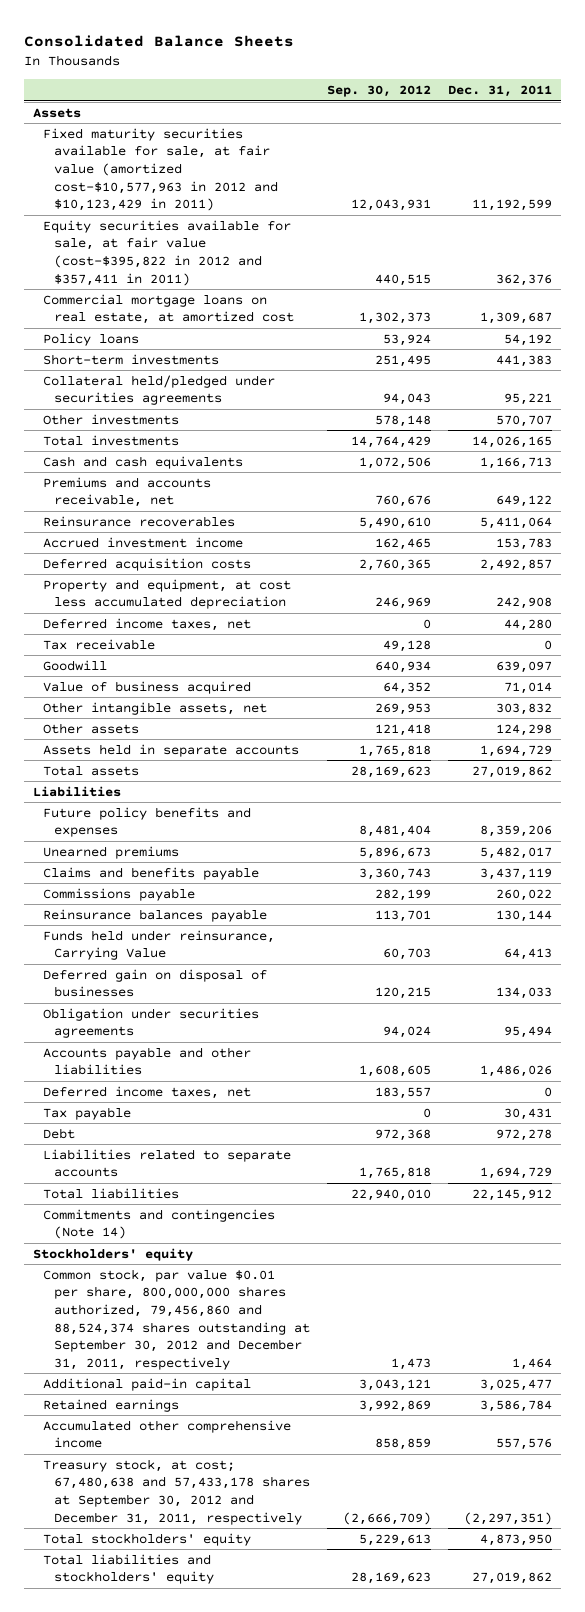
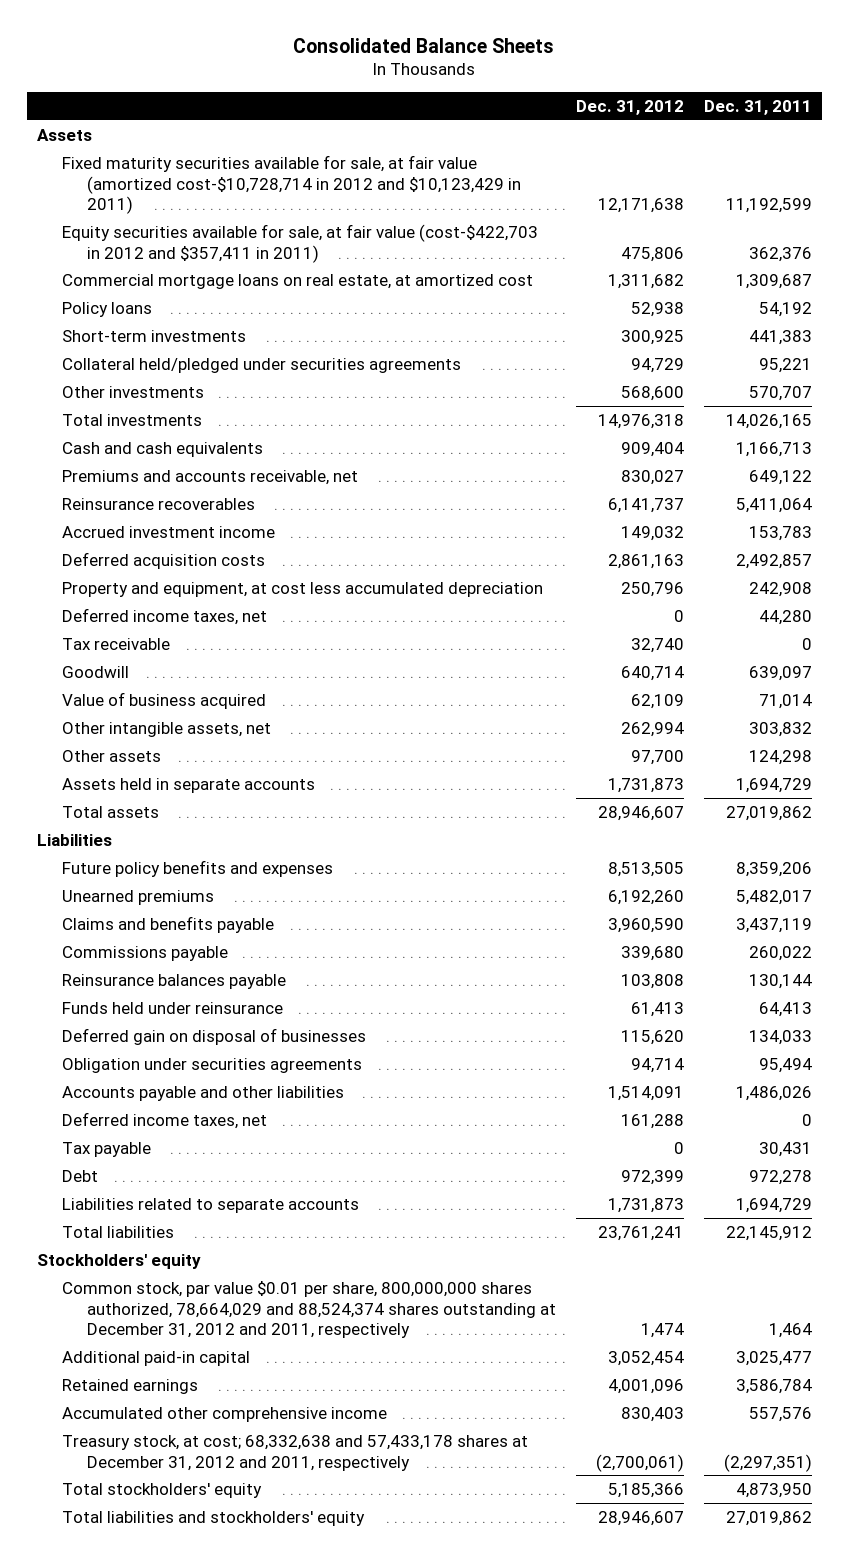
[326,85,431,98] Sep. 30, 2012 -> none
none -> [576,99,685,115] Dec. 31, 2012
[43,127,278,212] Fixed maturity securities available for sale, at fair value (amortized cost-$10,577,963 in 2012 and $10,123,429 in 2011) -> [62,154,522,215] Fixed maturity securities available for sale, at fair value (amortized cost-$10,728,714 in 2012 and $10,123,429 in 2011)
[43,219,292,286] Equity securities available for sale, at fair value (cost-$395,822 in 2012 and $357,411 in 2011) -> [62,223,539,263] Equity securities available for sale, at fair value (cost-$422,703 in 2012 and $357,411 in 2011)
[43,929,276,961] Funds held under reinsurance, Carrying Value -> [62,1001,284,1014] Funds held under reinsurance
[43,1208,276,1240] Commitments and contingencies (Note 14) -> none
[43,1268,310,1370] Common stock, par value $0.01 per share, 800,000,000 shares authorized, 79,456,860 and 88,524,374 shares outstanding at September 30, 2012 and December 31, 2011, respectively -> [62,1280,557,1339] Common stock, par value $0.01 per share, 800,000,000 shares authorized, 78,664,029 and 88,524,374 shares outstanding at December 31, 2012 and 2011, respectively
[43,1458,310,1525] Treasury stock, at cost; 67,480,638 and 57,433,178 shares at September 30, 2012 and December 31, 2011, respectively -> [62,1434,529,1471] Treasury stock, at cost; 68,332,638 and 57,433,178 shares at December 31, 2012 and 2011, respectively

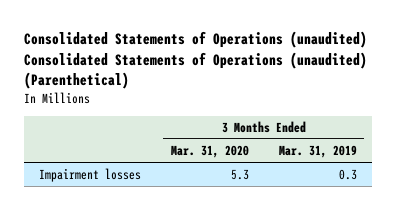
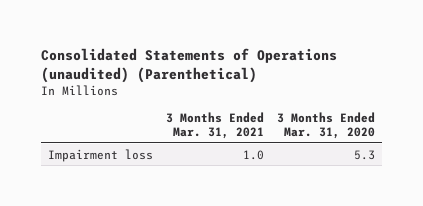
[23,31,367,89] Consolidated Statements of Operations (unaudited) Consolidated Statements of Operations (unaudited) (Parenthetical) -> [40,47,337,83] Consolidated Statements of Operations (unaudited) (Parenthetical)
[278,145,357,159] Mar. 31, 2019 -> none
none -> [165,112,264,140] 3 Months Ended Mar. 31, 2021
[38,168,141,183] Impairment losses -> [47,148,153,162] Impairment loss

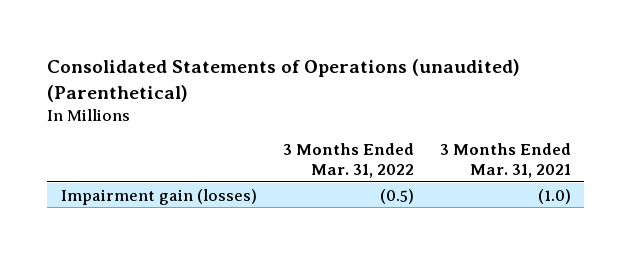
[277,112,376,140] 3 Months Ended Mar. 31, 2020 -> none
none -> [282,143,414,179] 3 Months Ended Mar. 31, 2022
[47,148,153,162] Impairment loss -> [60,188,257,205] Impairment gain (losses)
[242,149,264,160] 1.0 -> [537,188,571,204] (1.0)

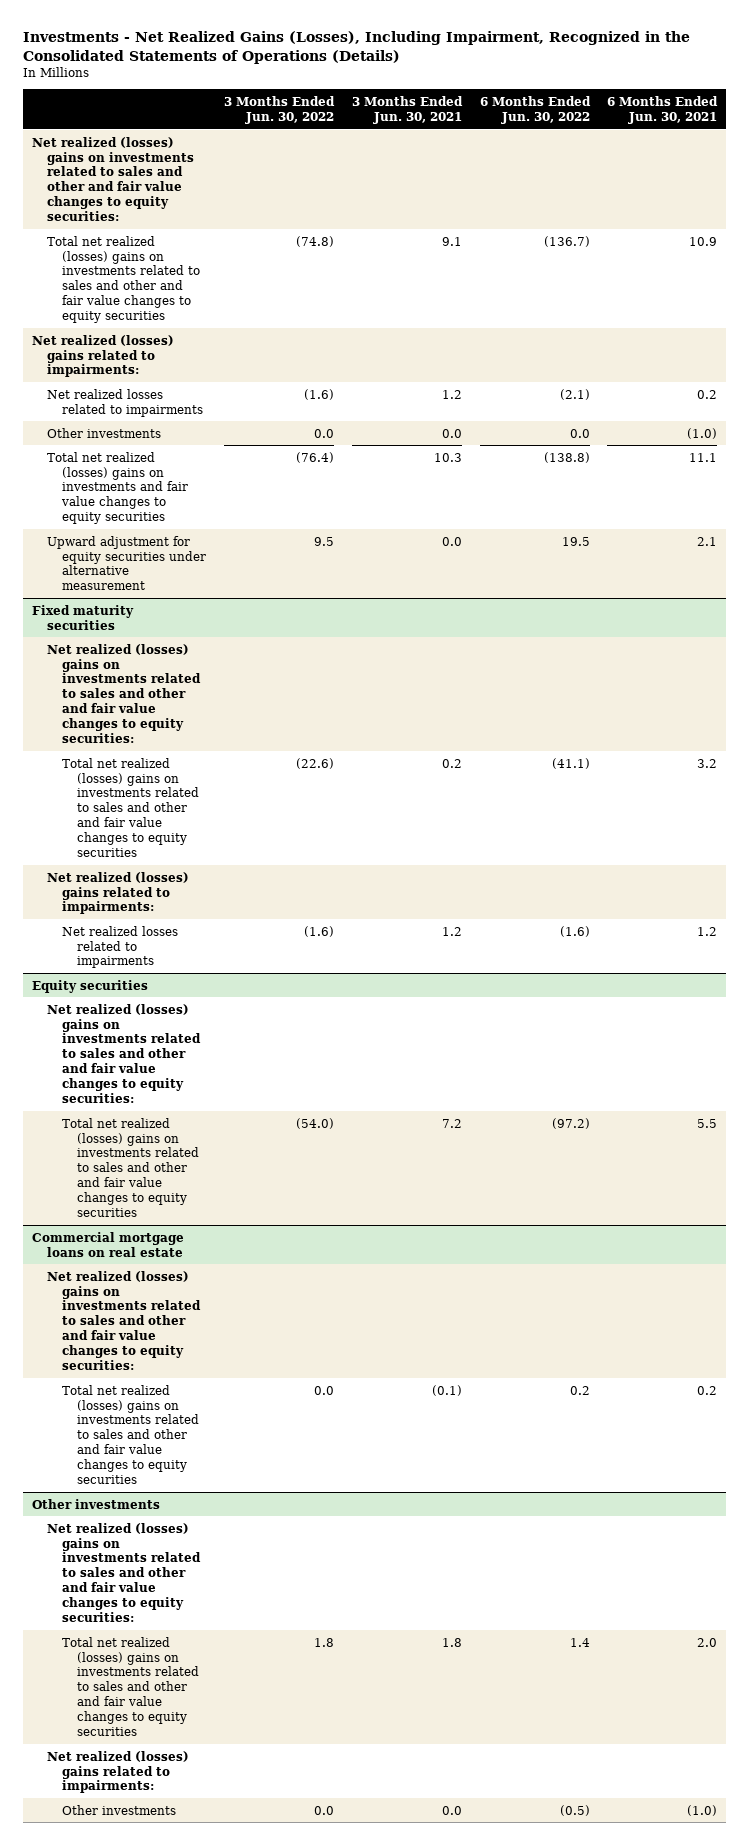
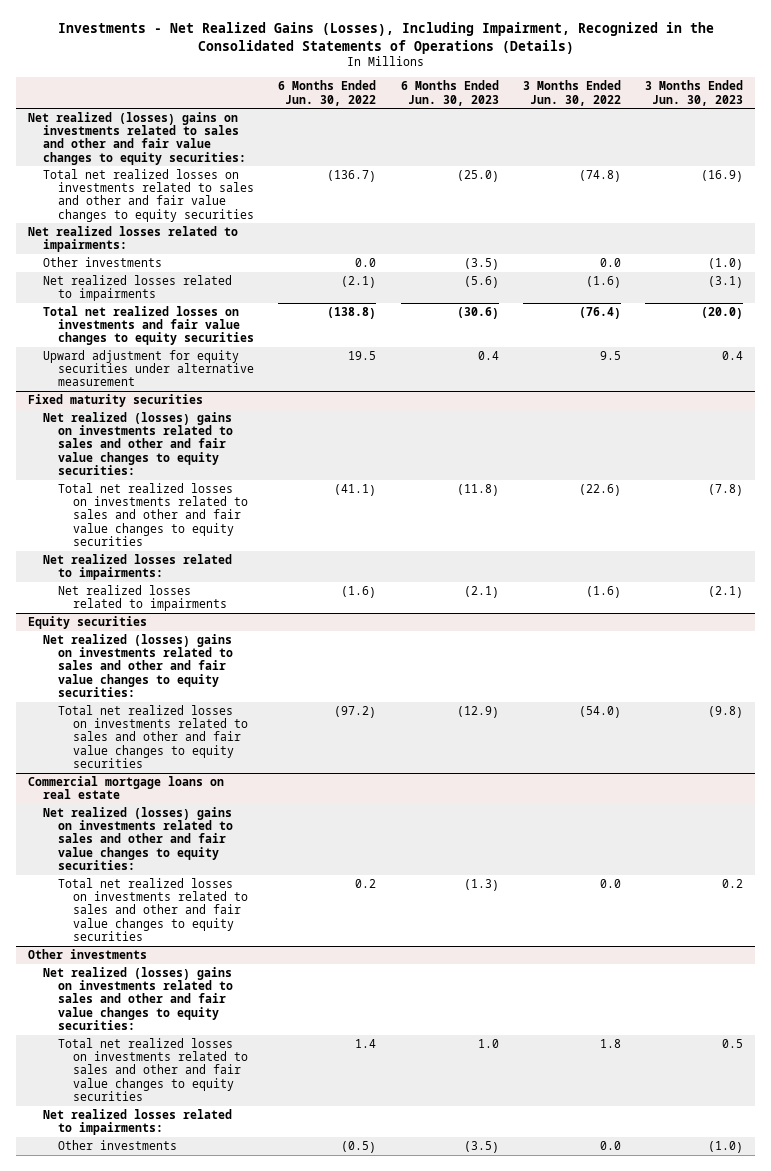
[351,95,463,124] 3 Months Ended Jun. 30, 2021 -> none
[607,95,719,124] 6 Months Ended Jun. 30, 2021 -> none
none -> [400,80,499,106] 6 Months Ended Jun. 30, 2023
none -> [645,80,744,106] 3 Months Ended Jun. 30, 2023
[46,235,201,324] Total net realized (losses) gains on investments related to sales and other and fair value changes to equity securities -> [42,168,254,222] Total net realized losses on investments related to sales and other and fair value changes to equity securities
[31,334,174,378] Net realized (losses) gains related to impairments: -> [27,225,238,253] Net realized losses related to impairments:
[46,388,204,417] Net realized losses related to impairments -> [42,274,232,302] Net realized losses related to impairments
[46,451,189,525] Total net realized (losses) gains on investments and fair value changes to equity securities -> [42,305,254,346] Total net realized losses on investments and fair value changes to equity securities
[62,757,200,858] Total net realized (losses) gains on investments related to sales and other and fair value changes to equity securities -> [57,482,248,546] Total net realized losses on investments related to sales and other and fair value changes to equity securities
[46,871,189,915] Net realized (losses) gains related to impairments: -> [42,553,232,581] Net realized losses related to impairments:
[62,1117,200,1218] Total net realized (losses) gains on investments related to sales and other and fair value changes to equity securities -> [57,704,248,768] Total net realized losses on investments related to sales and other and fair value changes to equity securities
[62,1384,200,1485] Total net realized (losses) gains on investments related to sales and other and fair value changes to equity securities -> [57,877,248,941] Total net realized losses on investments related to sales and other and fair value changes to equity securities
[62,1636,200,1737] Total net realized (losses) gains on investments related to sales and other and fair value changes to equity securities -> [57,1037,248,1101] Total net realized losses on investments related to sales and other and fair value changes to equity securities
[46,1750,189,1794] Net realized (losses) gains related to impairments: -> [42,1108,232,1136] Net realized losses related to impairments:

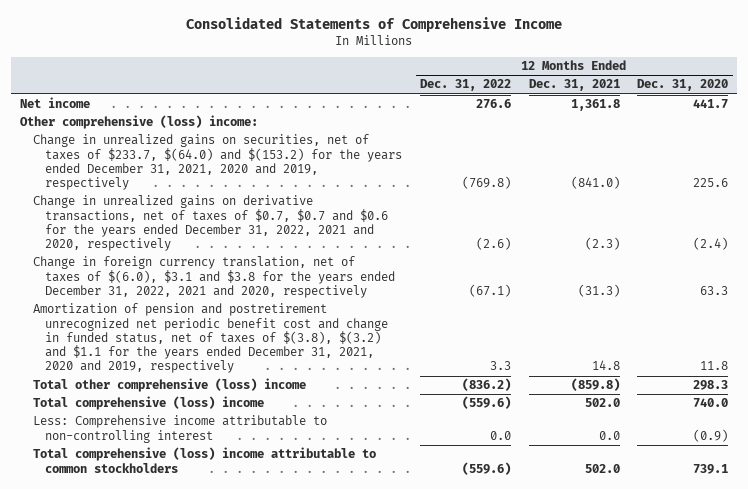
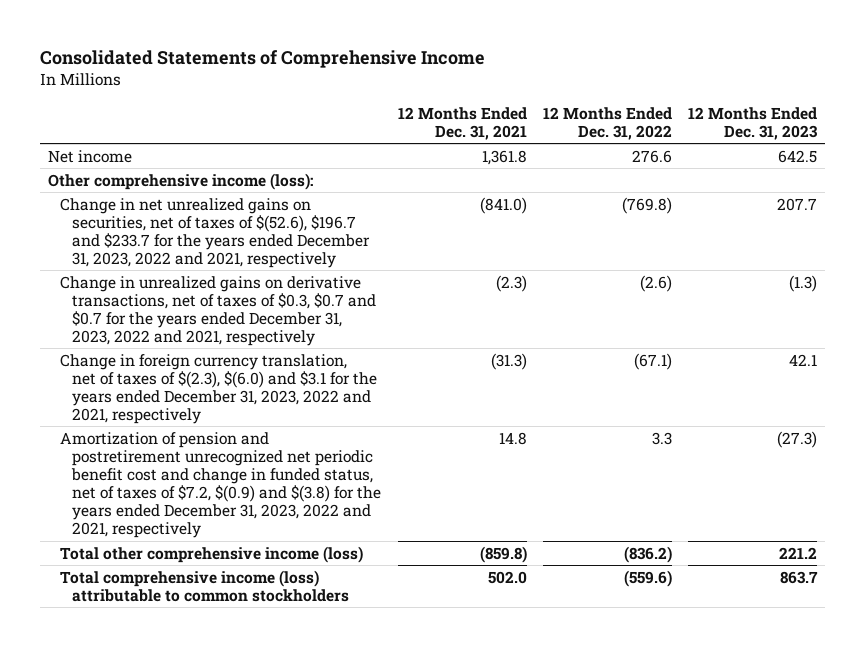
[637,79,729,92] Dec. 31, 2020 -> none
none -> [687,106,818,140] 12 Months Ended Dec. 31, 2023
[32,396,264,411] Total comprehensive (loss) income -> none
[32,415,327,443] Less: Comprehensive income attributable to non-controlling interest -> none
[19,115,258,130] Other comprehensive (loss) income: -> [47,172,313,190] Other comprehensive income (loss):
[32,134,403,191] Change in unrealized gains on securities, net of taxes of $233.7, $(64.0) and $(153.2) for the years ended December 31, 2021, 2020 and 2019, respectively -> [60,197,371,269] Change in net unrealized gains on securities, net of taxes of $(52.6), $196.7 and $233.7 for the years ended December 31, 2023, 2022 and 2021, respectively
[32,195,389,252] Change in unrealized gains on derivative transactions, net of taxes of $0.7, $0.7 and $0.6 for the years ended December 31, 2022, 2021 and 2020, respectively -> [60,275,377,347] Change in unrealized gains on derivative transactions, net of taxes of $0.3, $0.7 and $0.7 for the years ended December 31, 2023, 2022 and 2021, respectively
[32,256,396,298] Change in foreign currency translation, net of taxes of $(6.0), $3.1 and $3.8 for the years ended December 31, 2022, 2021 and 2020, respectively -> [60,353,378,425] Change in foreign currency translation, net of taxes of $(2.3), $(6.0) and $3.1 for the years ended December 31, 2023, 2022 and 2021, respectively
[32,303,389,374] Amortization of pension and postretirement unrecognized net periodic benefit cost and change in funded status, net of taxes of $(3.8), $(3.2) and $1.1 for the years ended December 31, 2021, 2020 and 2019, respectively -> [60,431,382,539] Amortization of pension and postretirement unrecognized net periodic benefit cost and change in funded status, net of taxes of $7.2, $(0.9) and $(3.8) for the years ended December 31, 2023, 2022 and 2021, respectively
[32,378,306,393] Total other comprehensive (loss) income -> [60,545,364,563] Total other comprehensive income (loss)
[32,447,376,473] Total comprehensive (loss) income attributable to common stockholders -> [60,569,350,602] Total comprehensive income (loss) attributable to common stockholders

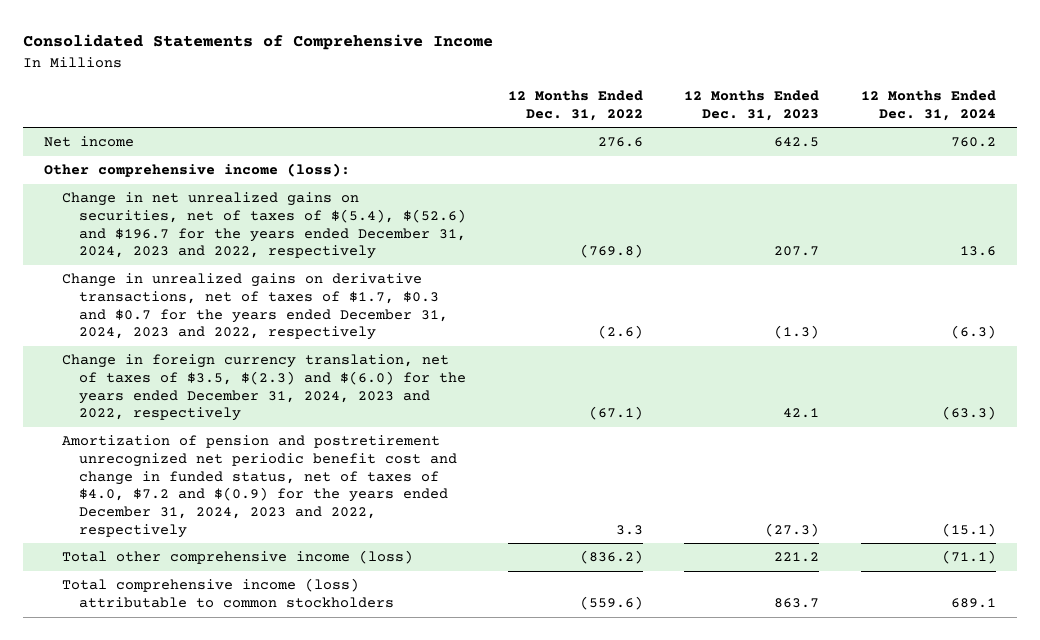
[397,106,527,140] 12 Months Ended Dec. 31, 2021 -> none
none -> [860,89,996,121] 12 Months Ended Dec. 31, 2024
[60,197,371,269] Change in net unrealized gains on securities, net of taxes of $(52.6), $196.7 and $233.7 for the years ended December 31, 2023, 2022 and 2021, respectively -> [61,192,467,260] Change in net unrealized gains on securities, net of taxes of $(5.4), $(52.6) and $196.7 for the years ended December 31, 2024, 2023 and 2022, respectively
[60,275,377,347] Change in unrealized gains on derivative transactions, net of taxes of $0.3, $0.7 and $0.7 for the years ended December 31, 2023, 2022 and 2021, respectively -> [61,273,449,341] Change in unrealized gains on derivative transactions, net of taxes of $1.7, $0.3 and $0.7 for the years ended December 31, 2024, 2023 and 2022, respectively
[60,353,378,425] Change in foreign currency translation, net of taxes of $(2.3), $(6.0) and $3.1 for the years ended December 31, 2023, 2022 and 2021, respectively -> [61,354,467,422] Change in foreign currency translation, net of taxes of $3.5, $(2.3) and $(6.0) for the years ended December 31, 2024, 2023 and 2022, respectively
[60,431,382,539] Amortization of pension and postretirement unrecognized net periodic benefit cost and change in funded status, net of taxes of $7.2, $(0.9) and $(3.8) for the years ended December 31, 2023, 2022 and 2021, respectively -> [61,435,458,538] Amortization of pension and postretirement unrecognized net periodic benefit cost and change in funded status, net of taxes of $4.0, $7.2 and $(0.9) for the years ended December 31, 2024, 2023 and 2022, respectively

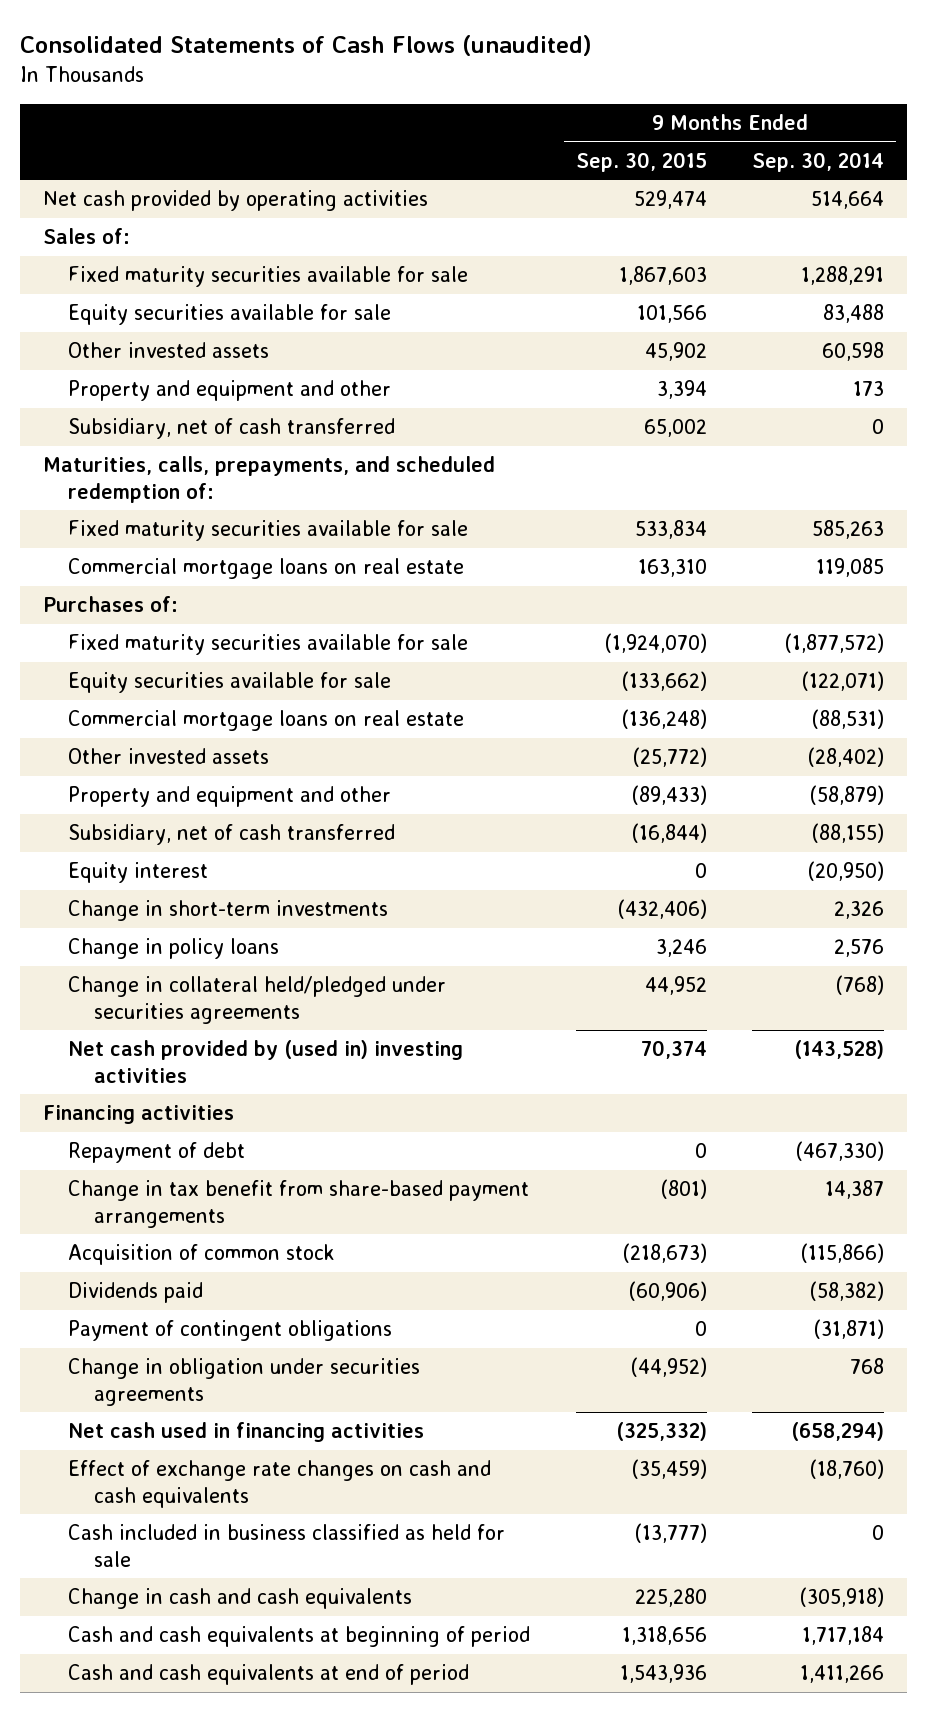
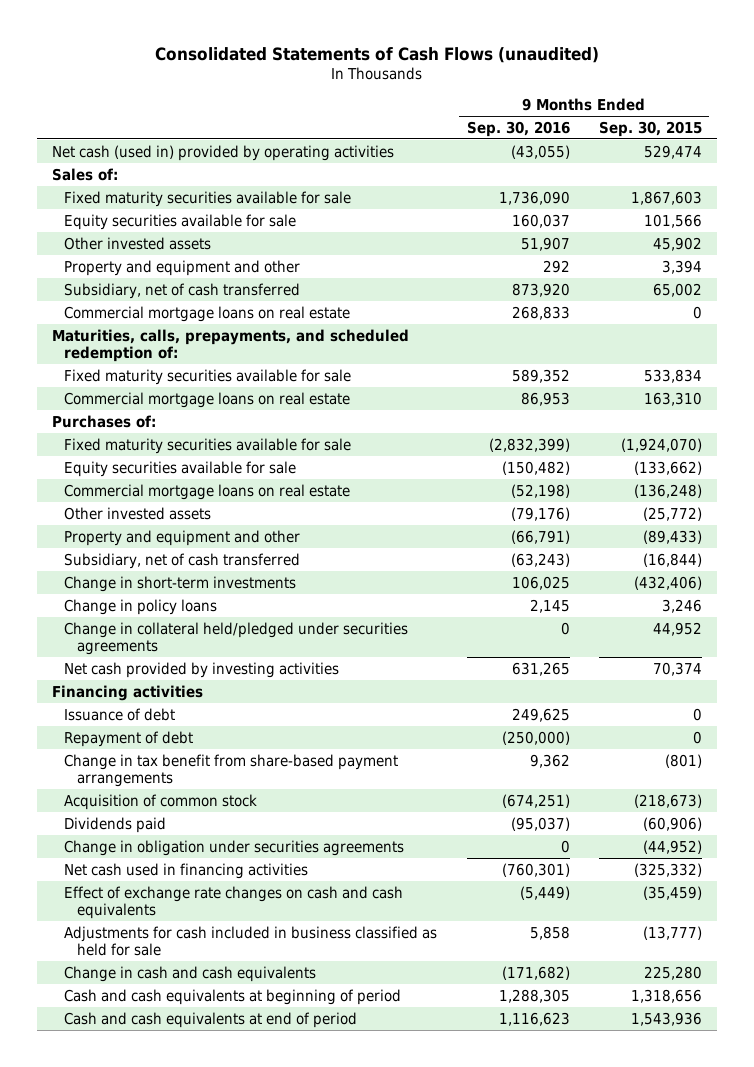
[752,151,885,172] Sep. 30, 2014 -> none
none -> [466,120,570,137] Sep. 30, 2016
[42,190,428,212] Net cash provided by operating activities -> [51,144,394,161] Net cash (used in) provided by operating activities
none -> [64,305,351,322] Commercial mortgage loans on real estate
[68,862,209,884] Equity interest -> none
[68,1040,464,1083] Net cash provided by (used in) investing activities -> [64,661,340,678] Net cash provided by investing activities
none -> [64,707,176,721] Issuance of debt
[68,1320,393,1342] Payment of contingent obligations -> none
[68,1524,506,1567] Cash included in business classified as held for sale -> [64,925,438,957] Adjustments for cash included in business classified as held for sale

